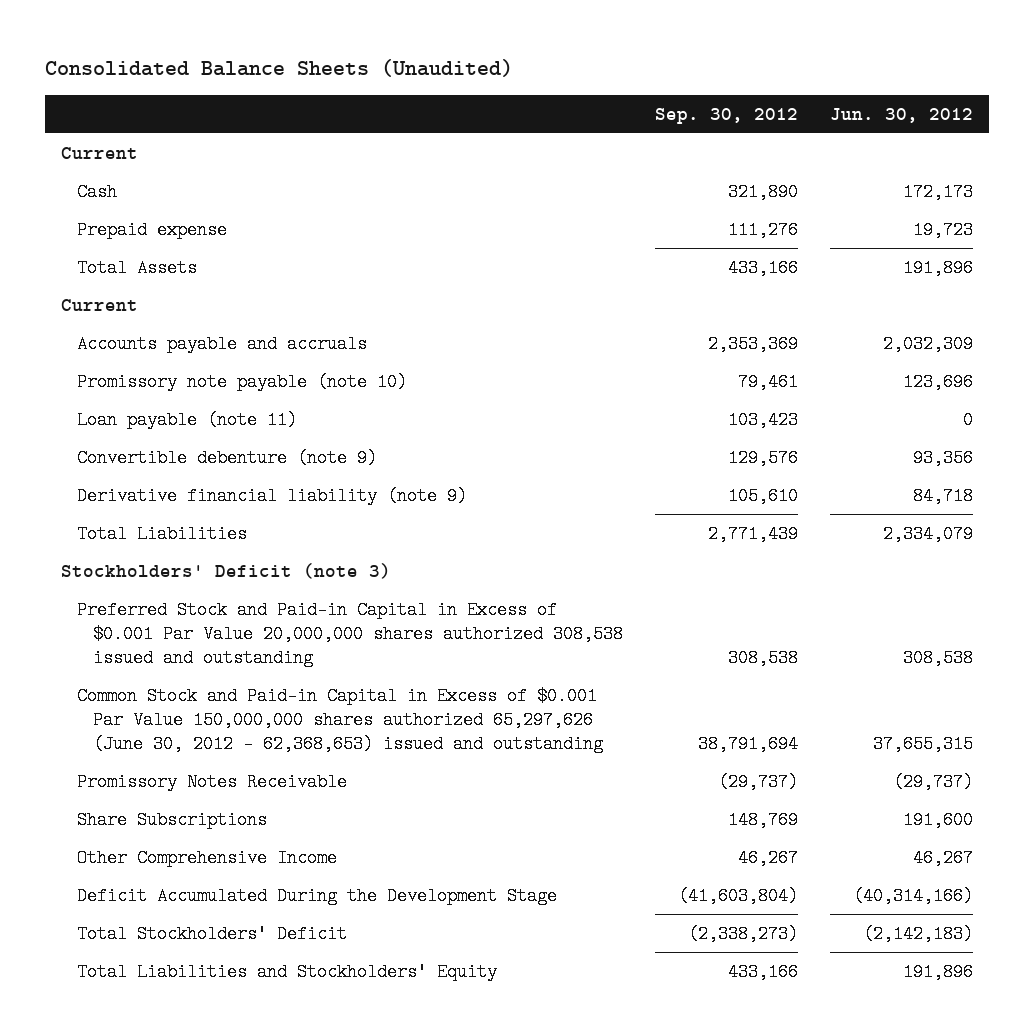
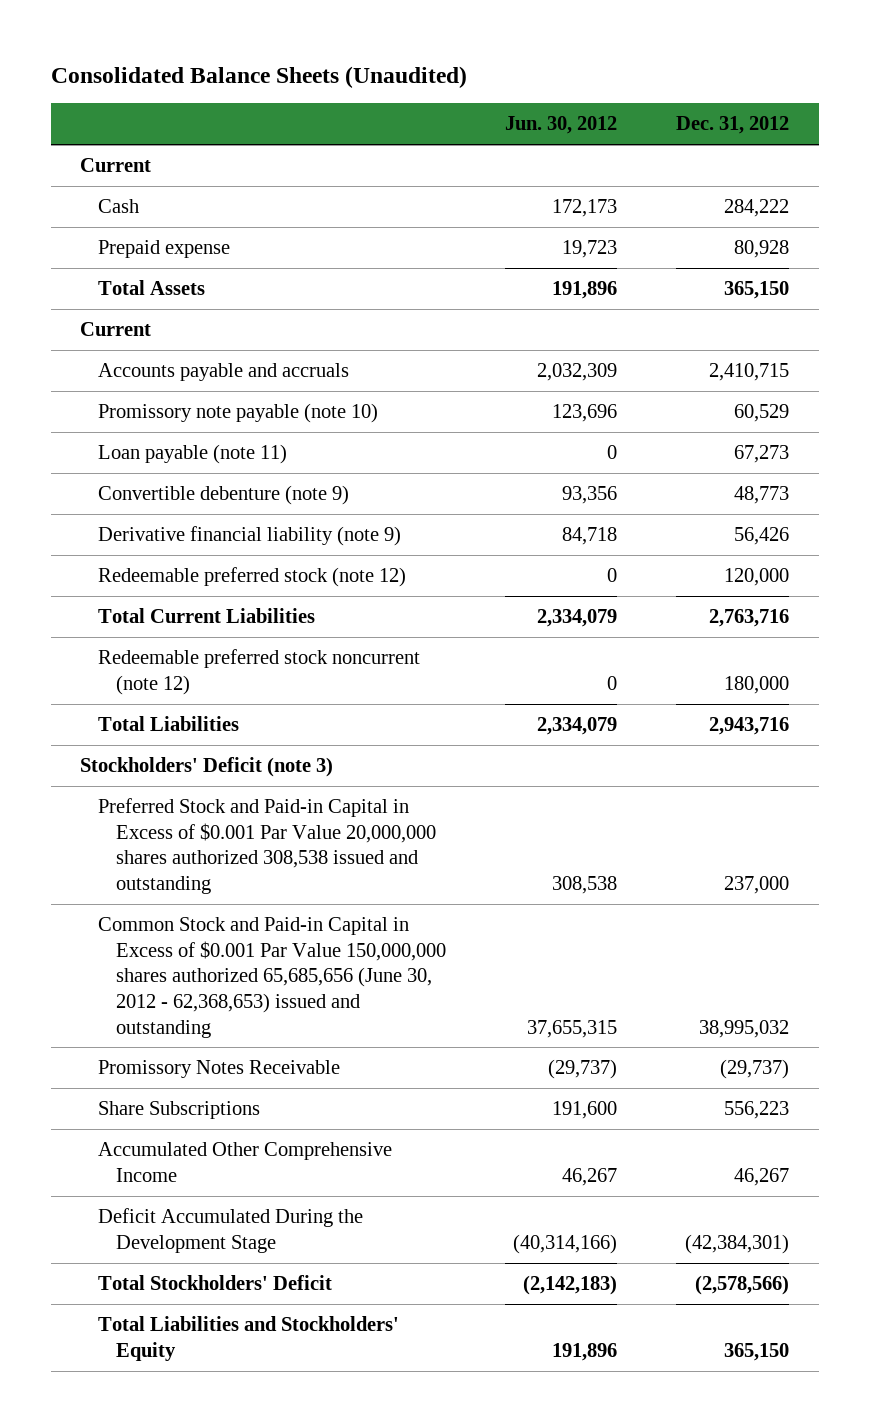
[654,107,798,124] Sep. 30, 2012 -> none
none -> [676,116,790,135] Dec. 31, 2012
none -> [98,567,407,588] Redeemable preferred stock (note 12)
none -> [98,608,316,624] Total Current Liabilities
none -> [98,649,421,695] Redeemable preferred stock noncurrent (note 12)
[76,687,603,753] Common Stock and Paid-in Capital in Excess of $0.001 Par Value 150,000,000 shares authorized 65,297,626 (June 30, 2012 - 62,368,653) issued and outstanding -> [98,917,446,1038] Common Stock and Paid-in Capital in Excess of $0.001 Par Value 150,000,000 shares authorized 65,685,656 (June 30, 2012 - 62,368,653) issued and outstanding
[76,849,337,868] Other Comprehensive Income -> [98,1142,393,1182] Accumulated Other Comprehensive Income

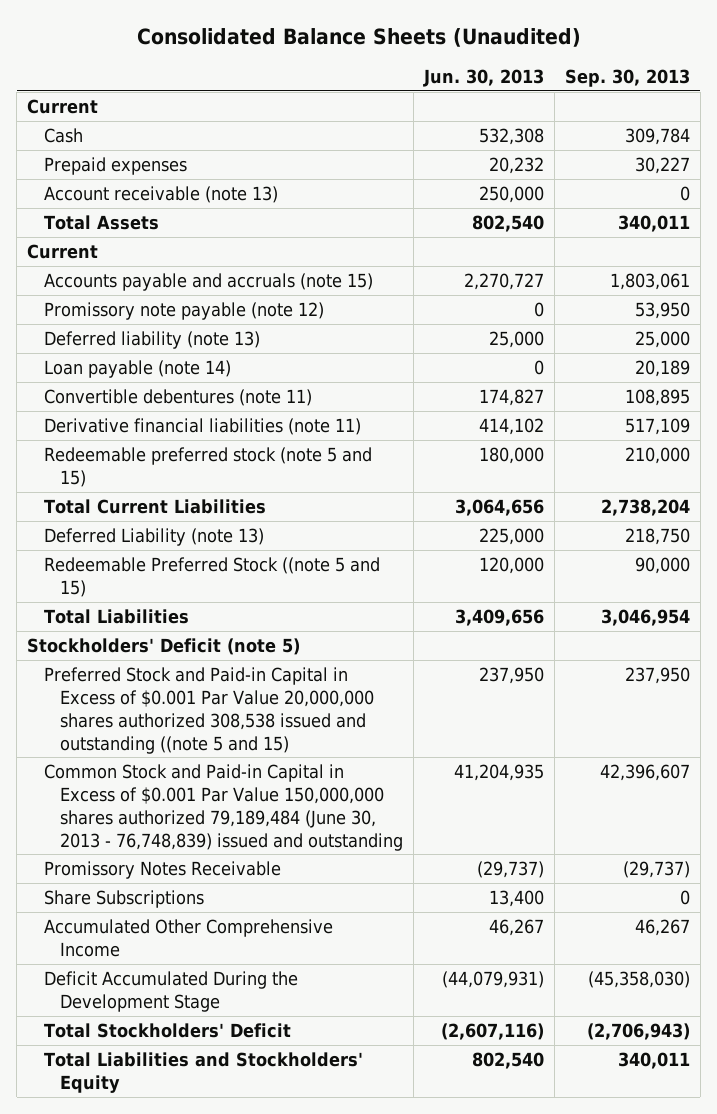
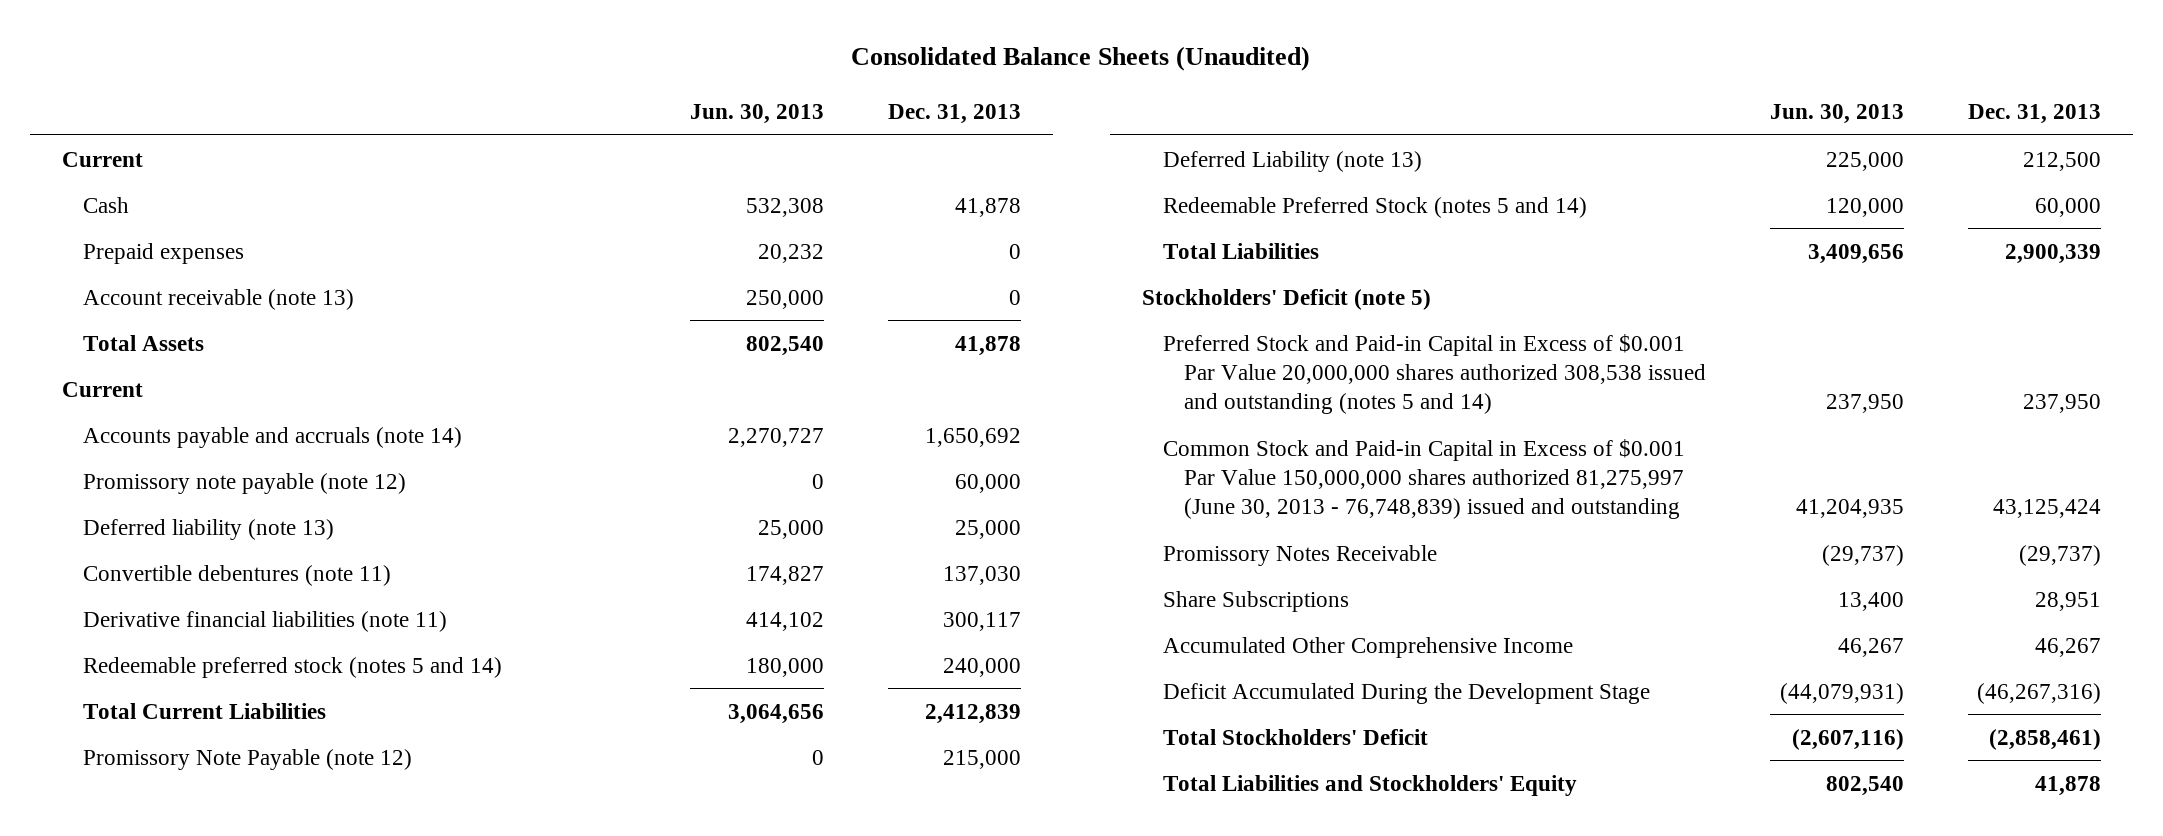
[564,68,690,87] Sep. 30, 2013 -> none
none -> [888,103,1022,124] Dec. 31, 2013
[43,272,373,291] Accounts payable and accruals (note 15) -> [83,426,463,448] Accounts payable and accruals (note 14)
[43,359,231,378] Loan payable (note 14) -> none
[43,446,372,487] Redeemable preferred stock (note 5 and 15) -> [83,656,503,678] Redeemable preferred stock (notes 5 and 14)
none -> [83,748,413,770] Promissory Note Payable (note 12)
[43,556,380,597] Redeemable Preferred Stock ((note 5 and 15) -> [1162,196,1587,218] Redeemable Preferred Stock (notes 5 and 14)
[43,666,375,754] Preferred Stock and Paid-in Capital in Excess of $0.001 Par Value 20,000,000 shares authorized 308,538 issued and outstanding ((note 5 and 15) -> [1162,333,1707,415] Preferred Stock and Paid-in Capital in Excess of $0.001 Par Value 20,000,000 shares authorized 308,538 issued and outstanding (notes 5 and 14)
[43,763,404,851] Common Stock and Paid-in Capital in Excess of $0.001 Par Value 150,000,000 shares authorized 79,189,484 (June 30, 2013 - 76,748,839) issued and outstanding -> [1162,438,1685,520] Common Stock and Paid-in Capital in Excess of $0.001 Par Value 150,000,000 shares authorized 81,275,997 (June 30, 2013 - 76,748,839) issued and outstanding

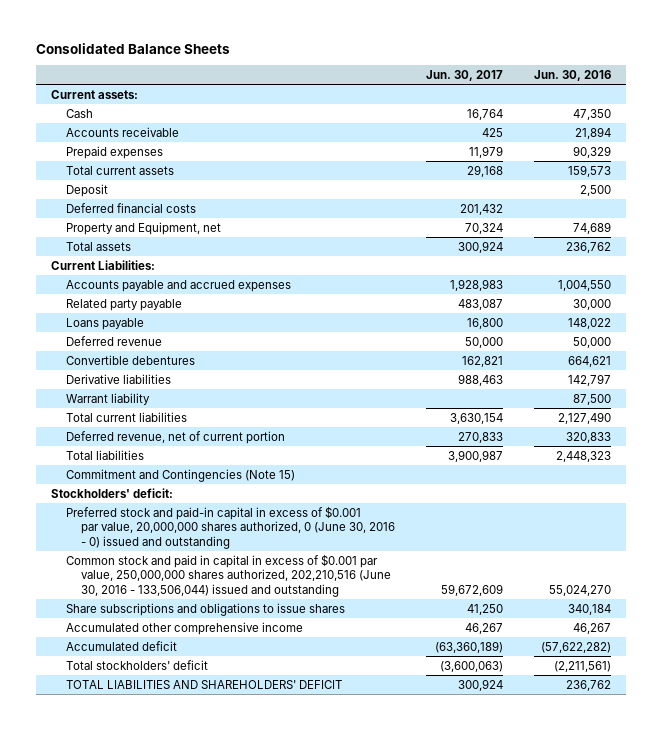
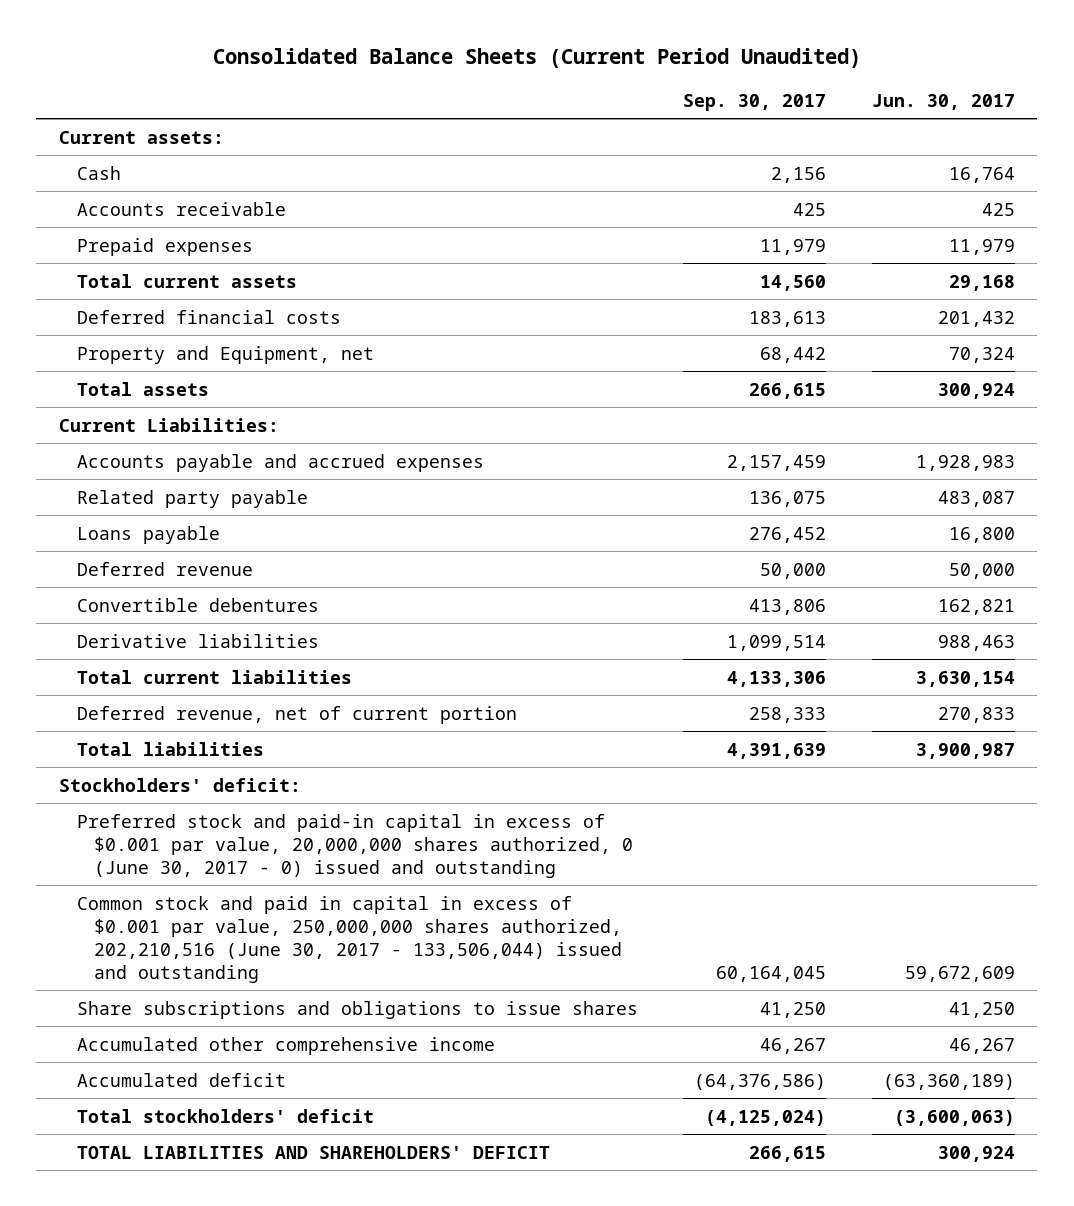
[35,42,230,54] Consolidated Balance Sheets -> [212,48,861,69] Consolidated Balance Sheets (Current Period Unaudited)
[533,70,611,82] Jun. 30, 2016 -> none
none -> [683,93,827,111] Sep. 30, 2017
[66,183,109,197] Deposit -> none
[66,392,151,405] Warrant liability -> none
[66,468,296,482] Commitment and Contingencies (Note 15) -> none
[66,505,396,549] Preferred stock and paid-in capital in excess of $0.001 par value, 20,000,000 shares authorized, 0 (June 30, 2016 - 0) issued and outstanding -> [76,813,634,878] Preferred stock and paid-in capital in excess of $0.001 par value, 20,000,000 shares authorized, 0 (June 30, 2017 - 0) issued and outstanding
[66,553,392,597] Common stock and paid in capital in excess of $0.001 par value, 250,000,000 shares authorized, 202,210,516 (June 30, 2016 - 133,506,044) issued and outstanding -> [76,895,623,983] Common stock and paid in capital in excess of $0.001 par value, 250,000,000 shares authorized, 202,210,516 (June 30, 2017 - 133,506,044) issued and outstanding

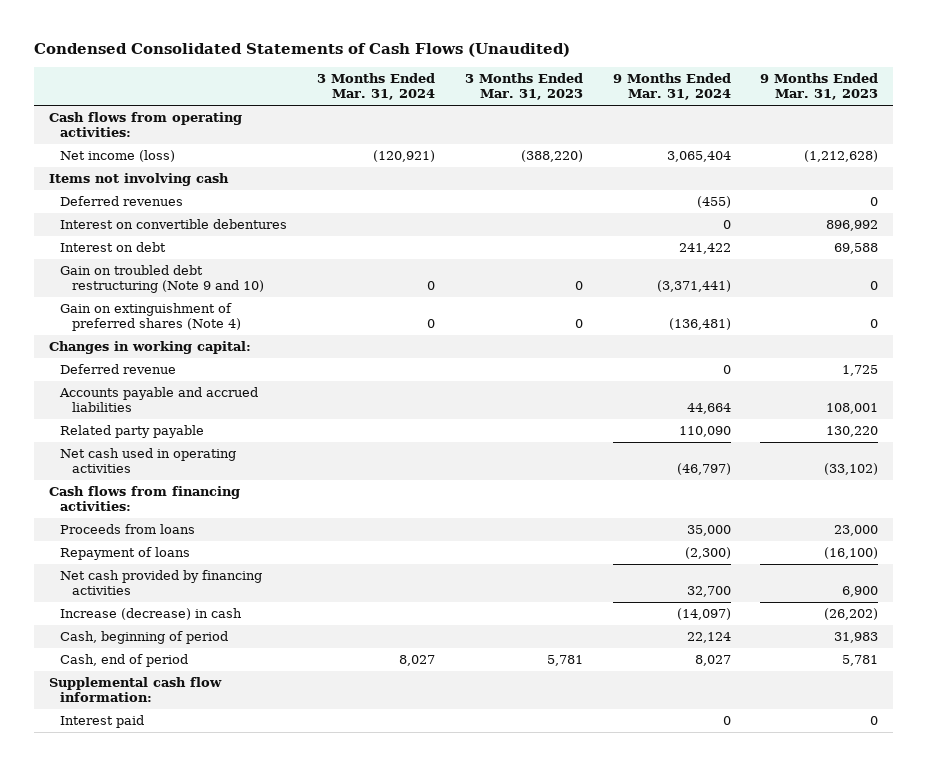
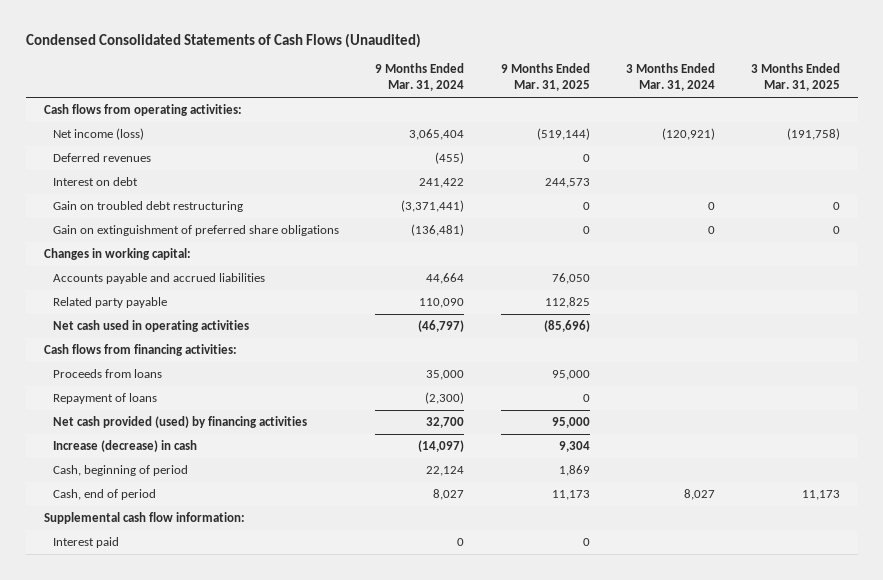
[464,73,583,101] 3 Months Ended Mar. 31, 2023 -> none
[760,73,879,101] 9 Months Ended Mar. 31, 2023 -> none
none -> [500,63,590,92] 9 Months Ended Mar. 31, 2025
none -> [750,63,840,92] 3 Months Ended Mar. 31, 2025
[48,173,229,187] Items not involving cash -> none
[60,219,288,230] Interest on convertible debentures -> none
[60,265,264,294] Gain on troubled debt restructuring (Note 9 and 10) -> [53,200,244,212] Gain on troubled debt restructuring
[60,303,241,332] Gain on extinguishment of preferred shares (Note 4) -> [53,224,340,236] Gain on extinguishment of preferred share obligations
[60,364,177,375] Deferred revenue -> none
[60,570,263,596] Net cash provided by financing activities -> [53,415,308,428] Net cash provided (used) by financing activities

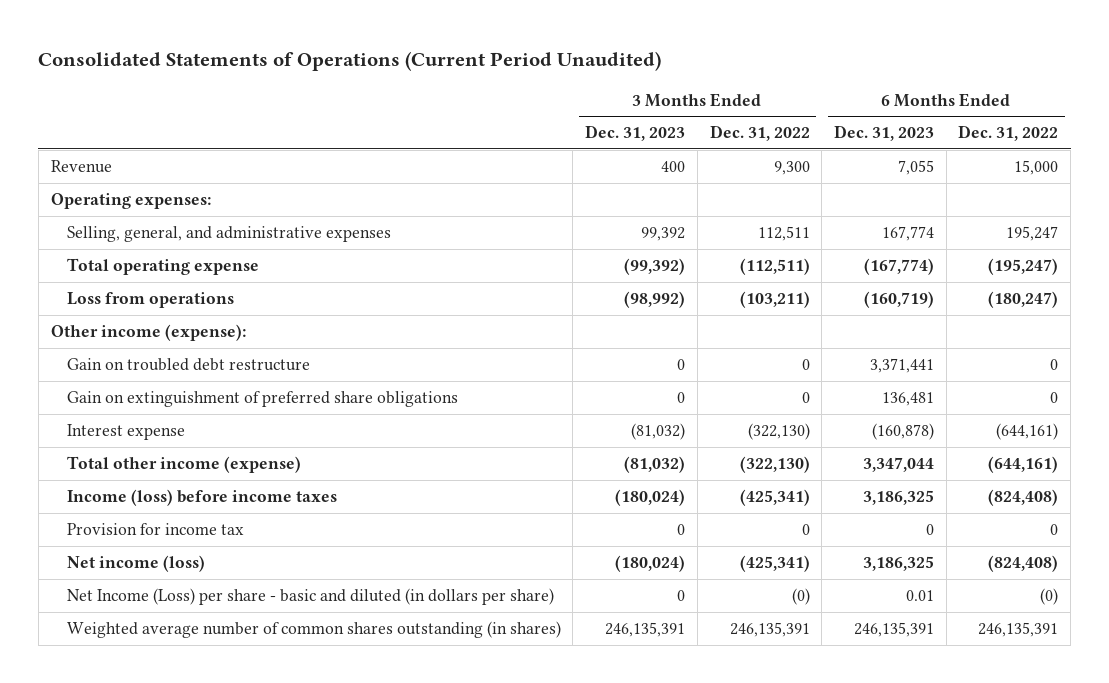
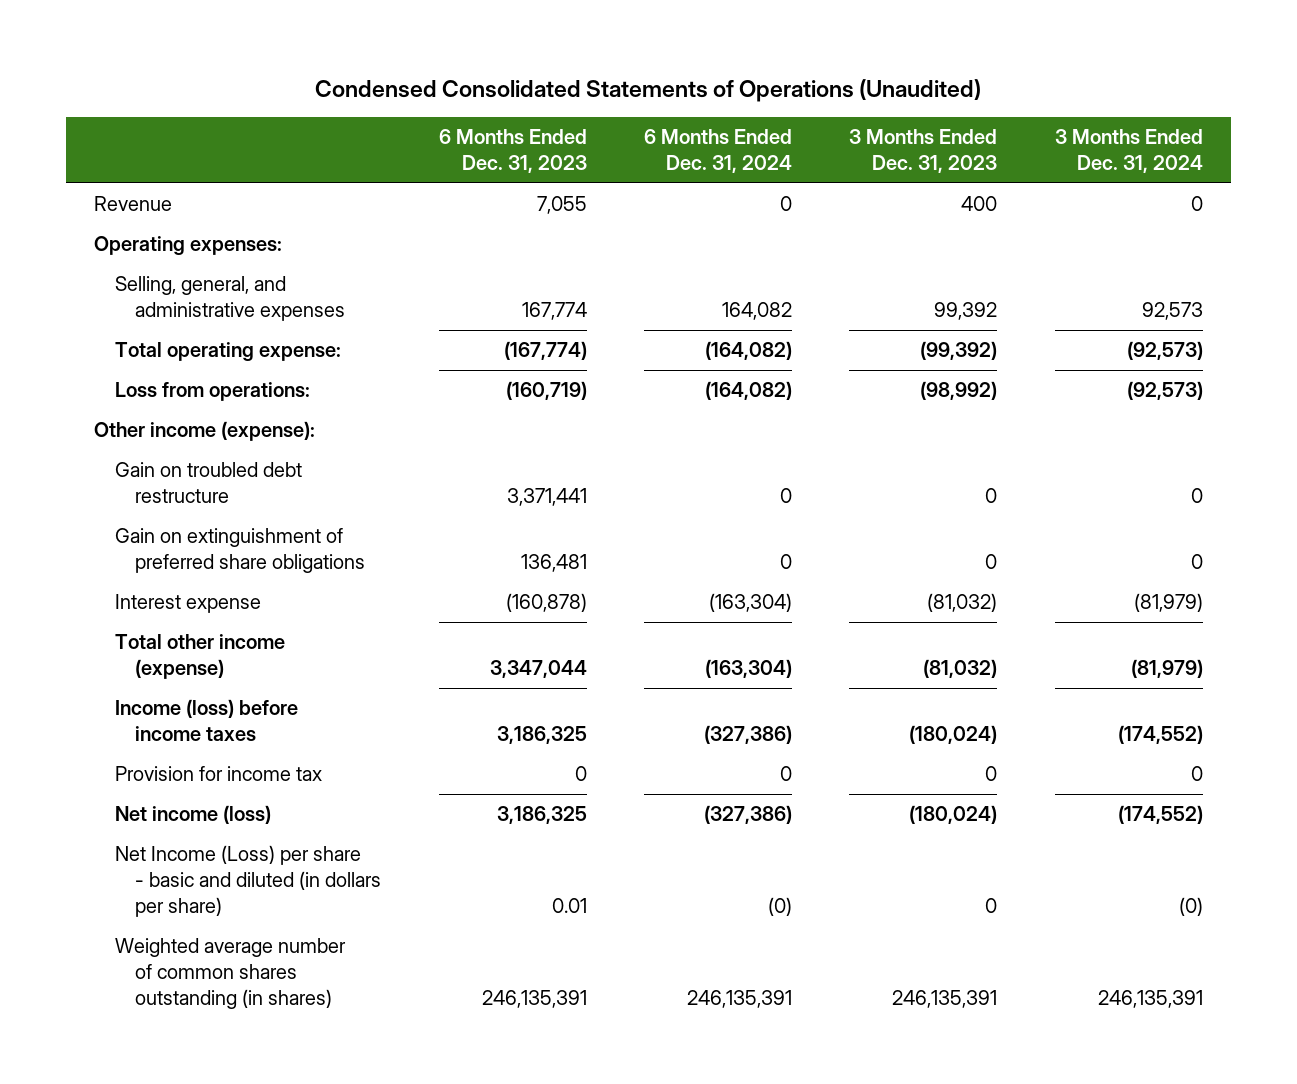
[38,50,662,71] Consolidated Statements of Operations (Current Period Unaudited) -> [315,78,982,102] Condensed Consolidated Statements of Operations (Unaudited)
[709,125,810,142] Dec. 31, 2022 -> none
[958,125,1059,142] Dec. 31, 2022 -> none
none -> [643,129,792,173] 6 Months Ended Dec. 31, 2024
none -> [1054,129,1203,173] 3 Months Ended Dec. 31, 2024
[66,258,259,276] Total operating expense -> [114,342,341,362] Total operating expense:
[66,292,234,309] Loss from operations -> [114,382,310,402] Loss from operations:

